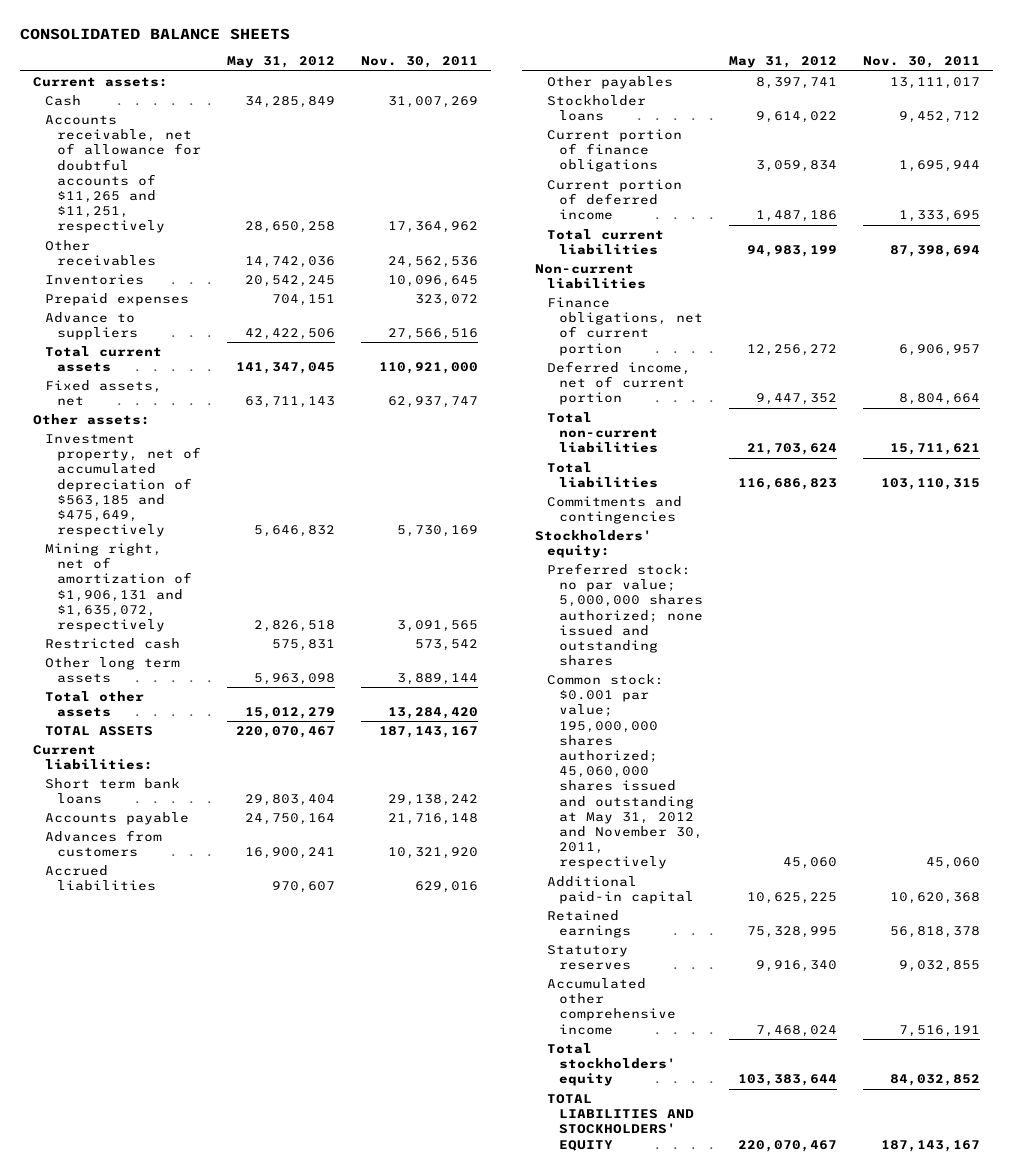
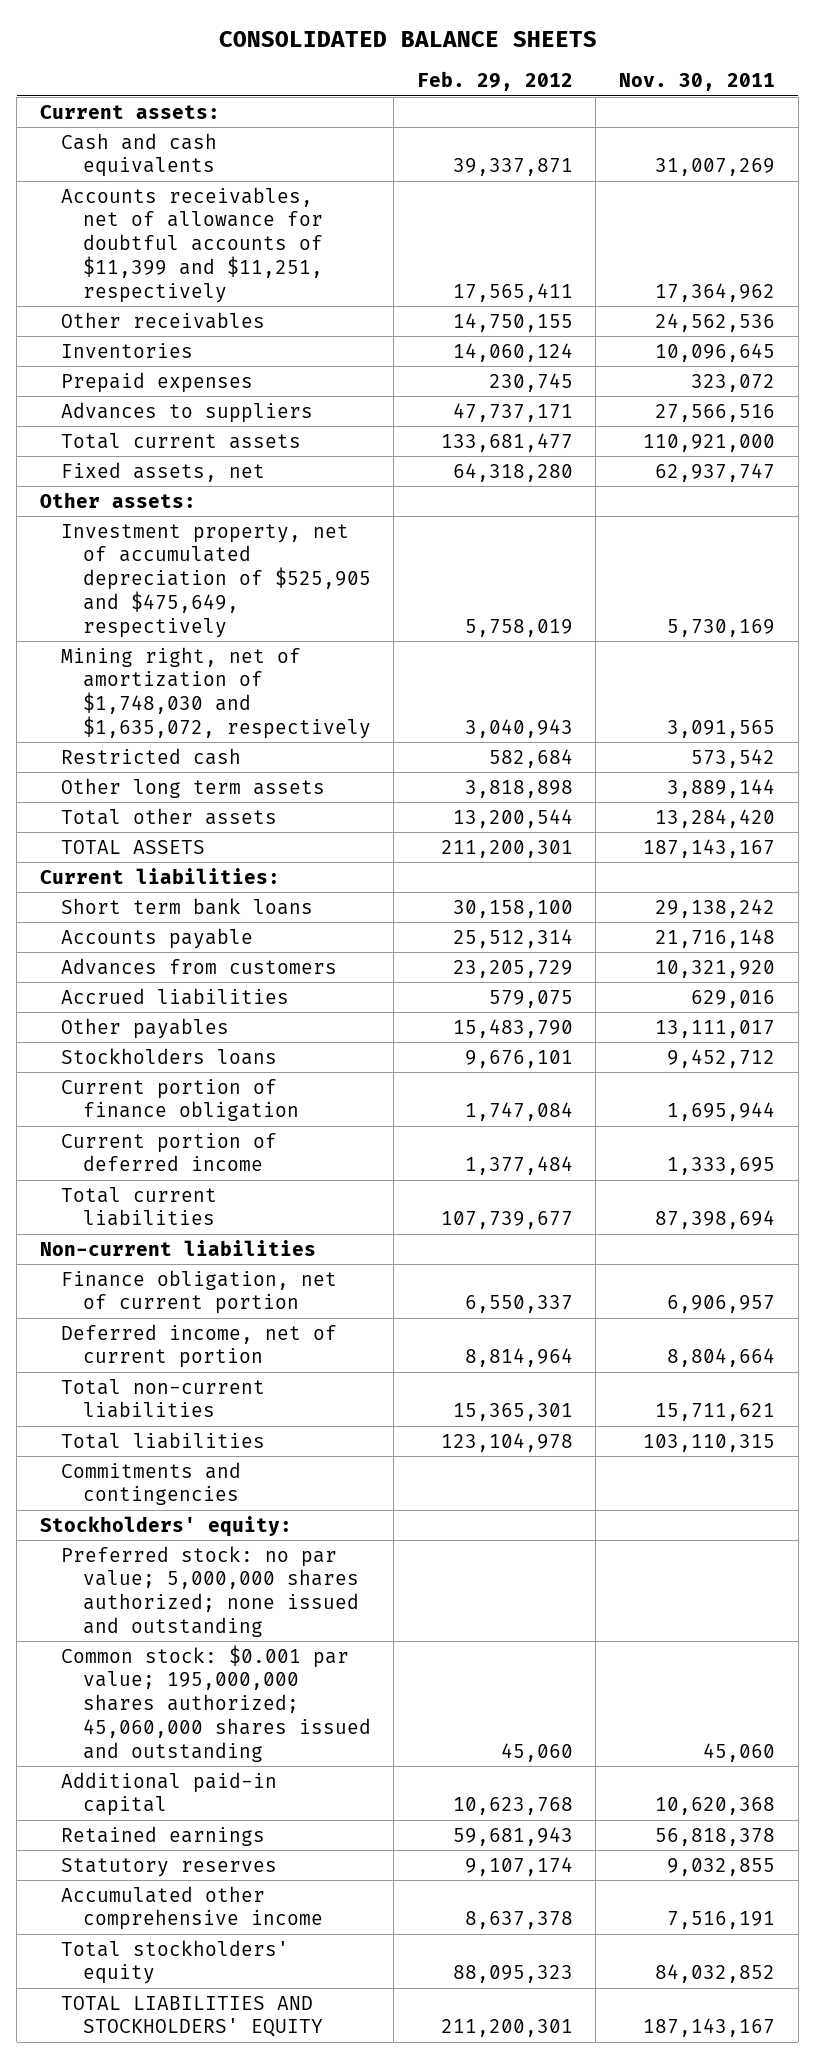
[226,56,335,69] May 31, 2012 -> none
none -> [416,71,573,92] Feb. 29, 2012
[44,94,81,106] Cash -> [61,132,218,178] Cash and cash equivalents
[44,114,201,234] Accounts receivable, net of allowance for doubtful accounts of $11,265 and $11,251, respectively -> [61,186,323,303] Accounts receivables, net of allowance for doubtful accounts of $11,399 and $11,251, respectively
[44,311,138,341] Advance to suppliers -> [61,401,314,423] Advances to suppliers
[44,433,201,538] Investment property, net of accumulated depreciation of $563,185 and $475,649, respectively -> [61,523,371,638] Investment property, net of accumulated depreciation of $525,905 and $475,649, respectively
[44,542,192,632] Mining right, net of amortization of $1,906,131 and $1,635,072, respectively -> [61,646,371,739] Mining right, net of amortization of $1,748,030 and $1,635,072, respectively
[547,94,647,122] Stockholder loans -> [61,1047,278,1065] Stockholders loans
[547,128,683,173] Current portion of finance obligations -> [61,1078,299,1122] Current portion of finance obligation
[547,296,704,356] Finance obligations, net of current portion -> [61,1269,338,1315] Finance obligation, net of current portion
[547,562,704,667] Preferred stock: no par value; 5,000,000 shares authorized; none issued and outstanding shares -> [61,1545,359,1637] Preferred stock: no par value; 5,000,000 shares authorized; none issued and outstanding
[547,673,704,870] Common stock: $0.001 par value; 195,000,000 shares authorized; 45,060,000 shares issued and outstanding at May 31, 2012 and November 30, 2011, respectively -> [61,1644,371,1762] Common stock: $0.001 par value; 195,000,000 shares authorized; 45,060,000 shares issued and outstanding

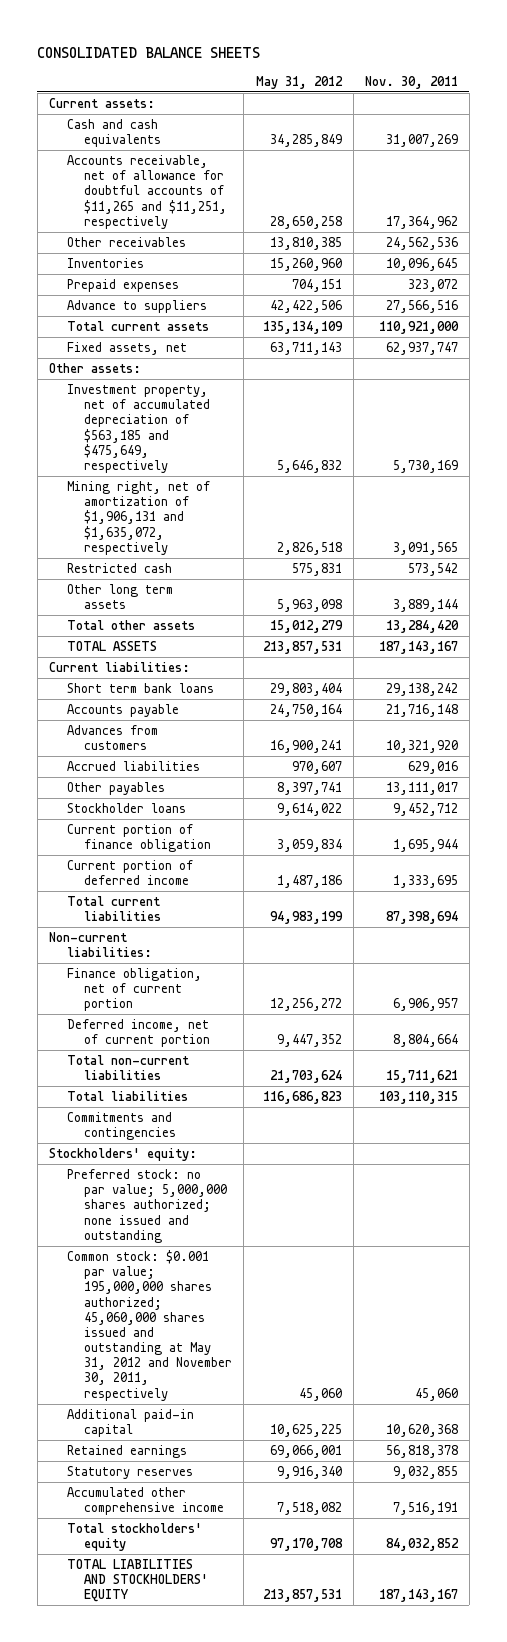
[416,71,573,92] Feb. 29, 2012 -> none
none -> [255,75,343,89] May 31, 2012
[61,186,323,303] Accounts receivables, net of allowance for doubtful accounts of $11,399 and $11,251, respectively -> [66,154,228,229] Accounts receivable, net of allowance for doubtful accounts of $11,265 and $11,251, respectively
[61,401,314,423] Advances to suppliers -> [66,299,207,313] Advance to suppliers
[61,523,371,638] Investment property, net of accumulated depreciation of $525,905 and $475,649, respectively -> [66,383,211,473] Investment property, net of accumulated depreciation of $563,185 and $475,649, respectively
[61,646,371,739] Mining right, net of amortization of $1,748,030 and $1,635,072, respectively -> [66,480,210,555] Mining right, net of amortization of $1,906,131 and $1,635,072, respectively
[61,1047,278,1065] Stockholders loans -> [66,802,186,813] Stockholder loans
[40,1239,317,1256] Non-current liabilities -> [48,931,152,958] Non-current liabilities:
[61,1644,371,1762] Common stock: $0.001 par value; 195,000,000 shares authorized; 45,060,000 shares issued and outstanding -> [66,1249,233,1401] Common stock: $0.001 par value; 195,000,000 shares authorized; 45,060,000 shares issued and outstanding at May 31, 2012 and November 30, 2011, respectively

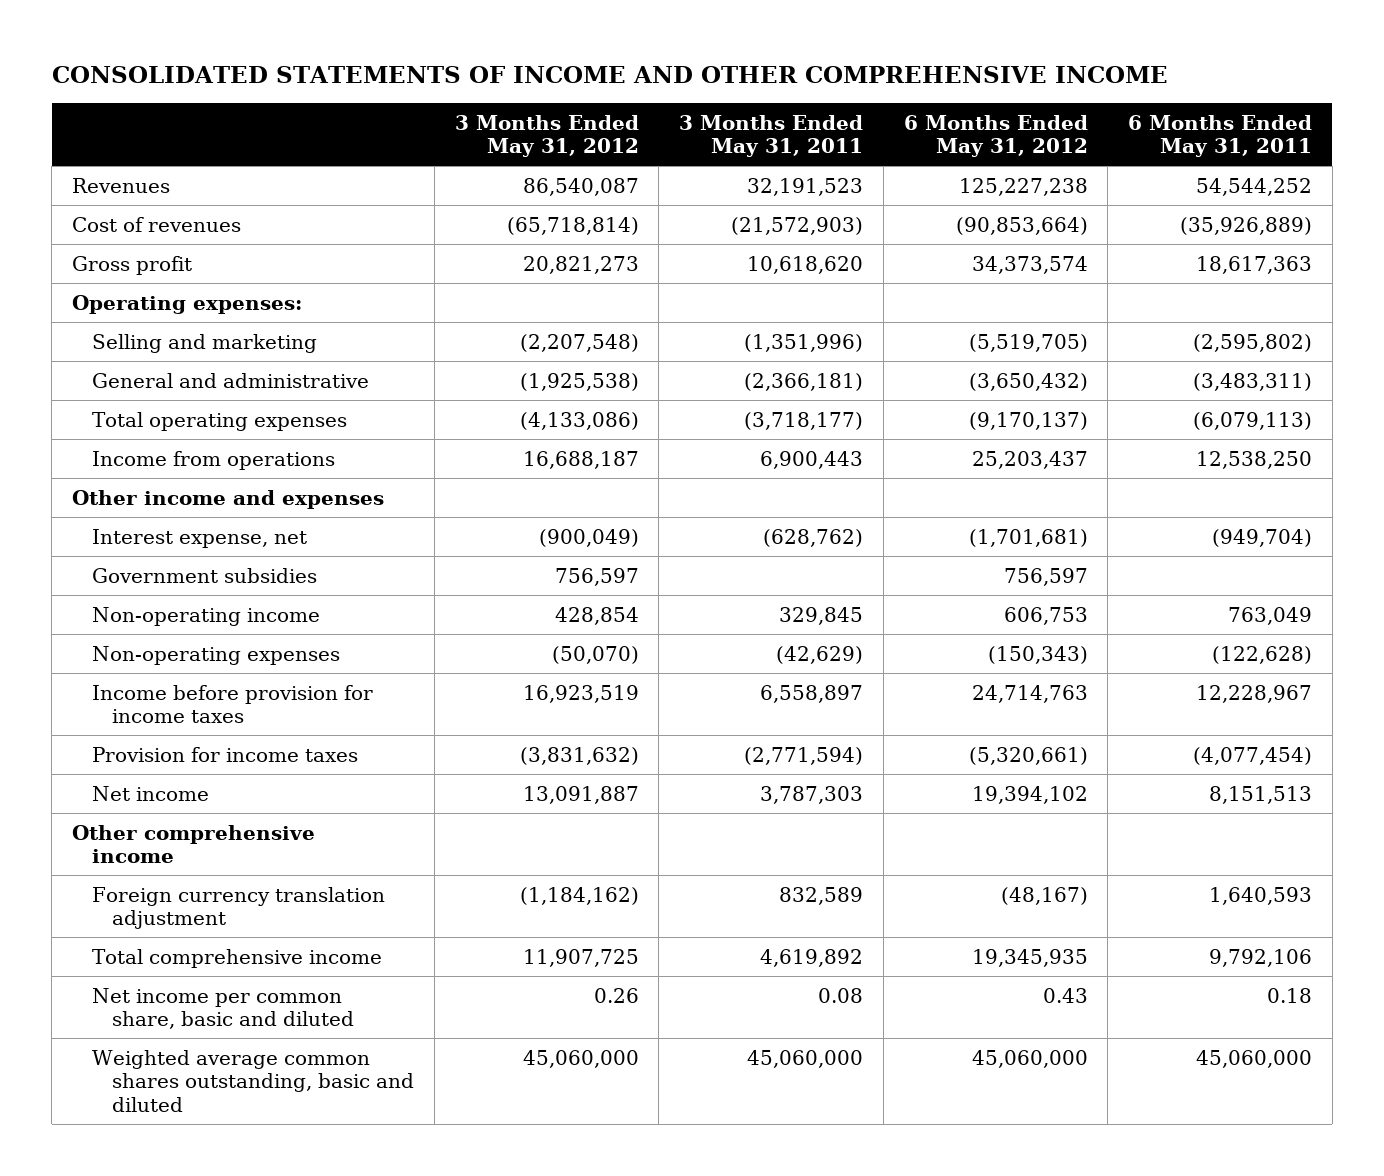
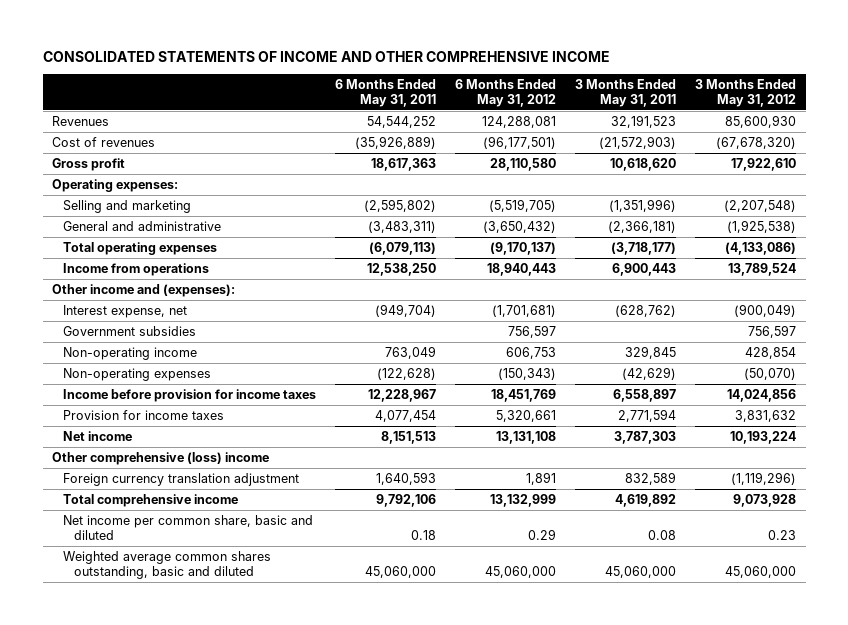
[522,177,639,196] 86,540,087 -> [725,114,797,128] 85,600,930
[958,177,1088,196] 125,227,238 -> [482,115,557,128] 124,288,081
[506,216,639,235] (65,718,814) -> [716,136,797,149] (67,678,320)
[955,216,1088,235] (90,853,664) -> [483,135,557,149] (96,177,501)
[522,255,639,274] 20,821,273 -> [731,157,797,171] 17,922,610
[971,255,1088,274] 34,373,574 -> [490,157,557,171] 28,110,580
[522,450,639,469] 16,688,187 -> [728,262,797,276] 13,789,524
[971,450,1088,469] 25,203,437 -> [487,262,557,276] 18,940,443
[72,489,385,509] Other income and expenses -> [52,283,236,297] Other income and (expenses):
[522,684,639,703] 16,923,519 -> [727,388,797,402] 14,024,856
[971,684,1088,703] 24,714,763 -> [491,388,557,402] 18,451,769
[519,746,639,765] (3,831,632) -> [735,409,797,422] 3,831,632
[744,746,864,765] (2,771,594) -> [618,408,677,422] 2,771,594
[968,746,1088,765] (5,320,661) -> [496,409,557,422] 5,320,661
[1192,746,1312,765] (4,077,454) -> [375,409,437,422] 4,077,454
[522,785,639,804] 13,091,887 -> [730,430,797,444] 10,193,224
[971,785,1088,804] 19,394,102 -> [496,430,557,444] 13,131,108
[72,824,316,864] Other comprehensive income -> [52,451,270,465] Other comprehensive (loss) income
[519,886,639,905] (1,184,162) -> [731,471,797,485] (1,119,296)
[1000,886,1088,905] (48,167) -> [526,471,557,485] 1,891
[522,948,639,967] 11,907,725 -> [733,493,797,507] 9,073,928
[971,948,1088,967] 19,345,935 -> [490,493,557,507] 13,132,999
[593,987,639,1003] 0.26 -> [768,529,797,540] 0.23
[1042,987,1088,1003] 0.43 -> [528,528,557,540] 0.29

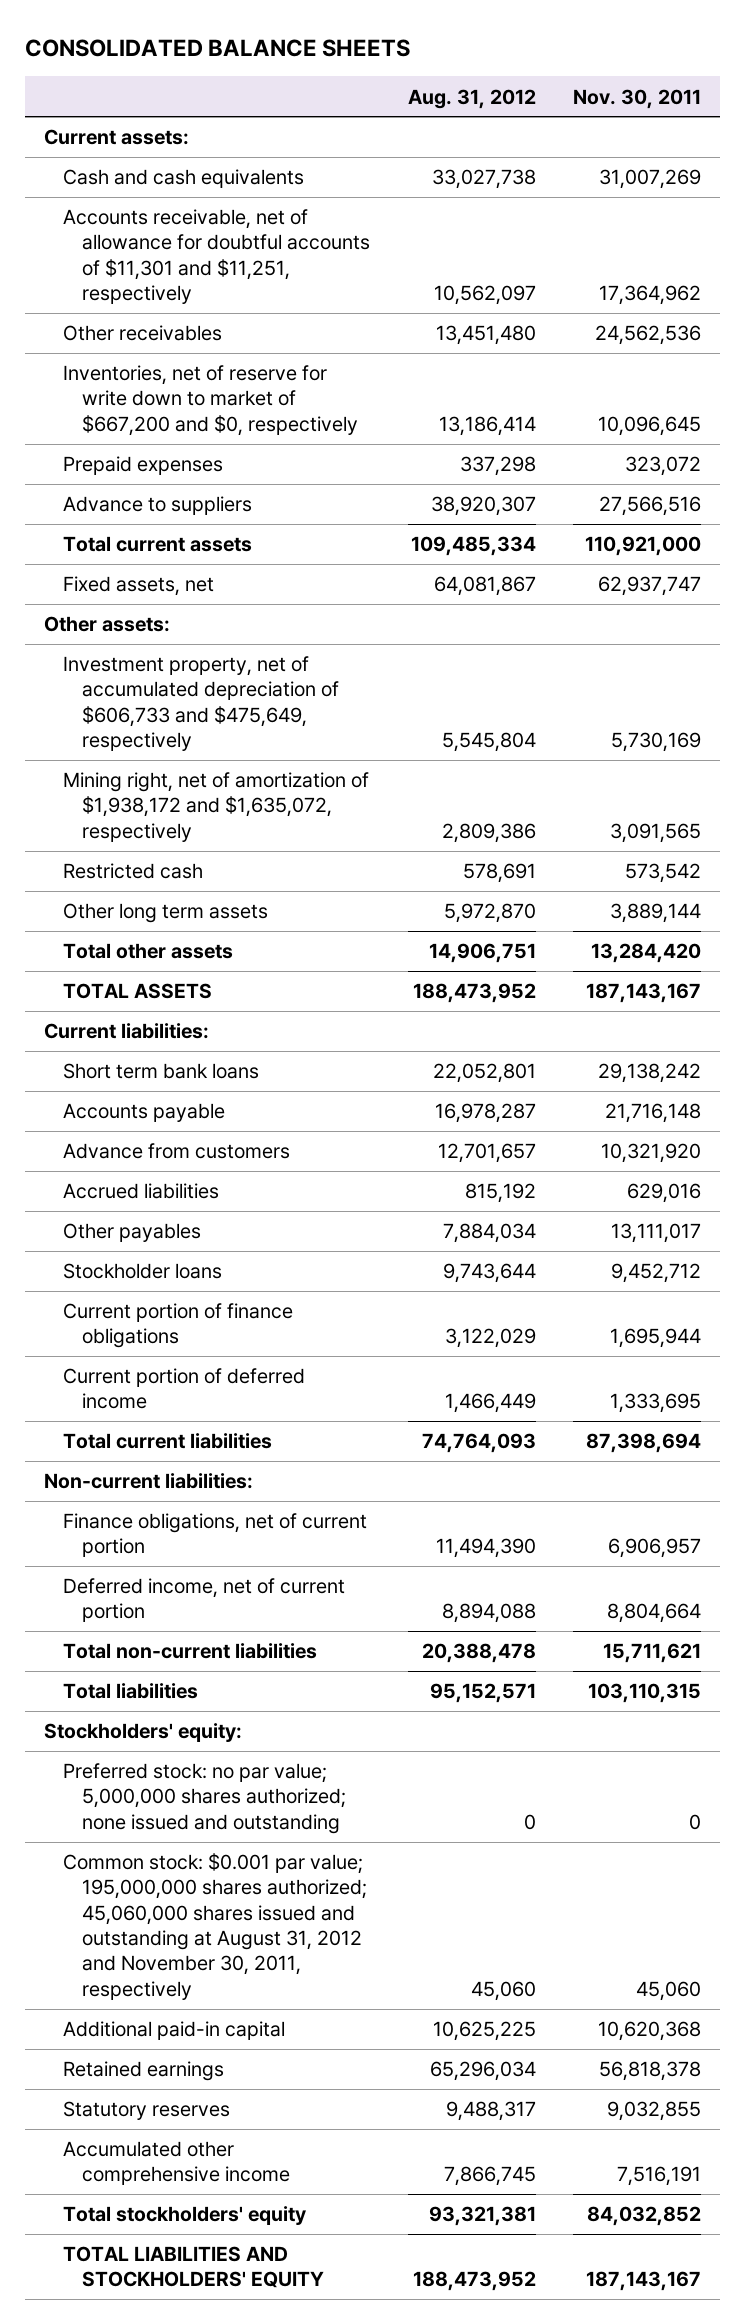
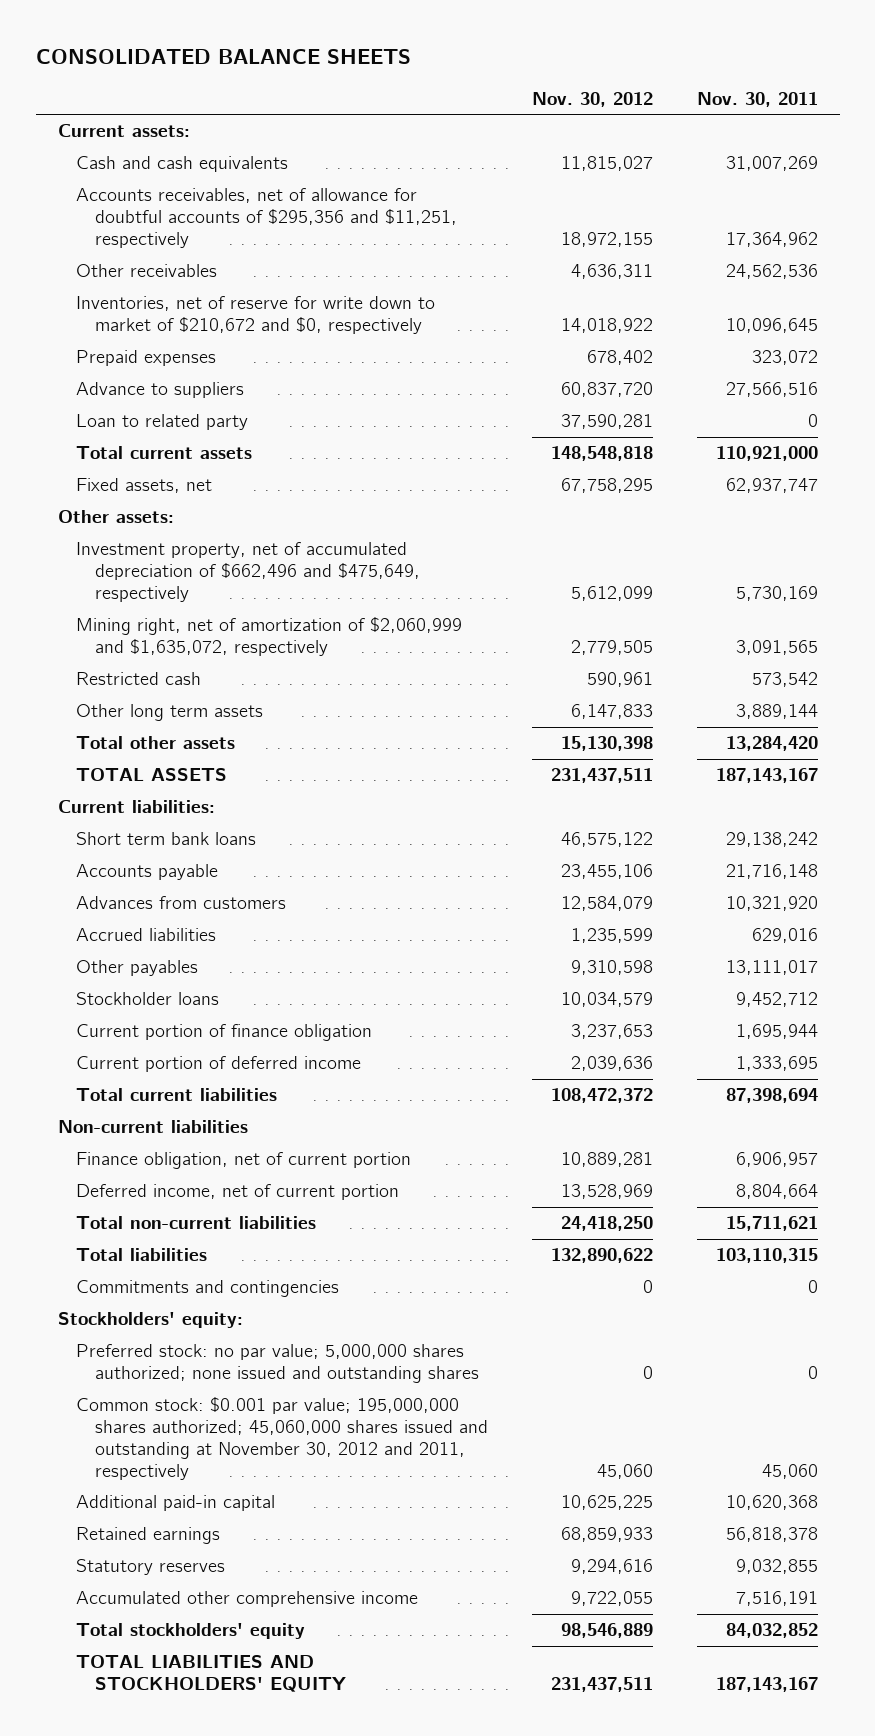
[407,88,536,109] Aug. 31, 2012 -> none
none -> [532,91,654,107] Nov. 30, 2012
[62,209,370,305] Accounts receivable, net of allowance for doubtful accounts of $11,301 and $11,251, respectively -> [76,188,458,249] Accounts receivables, net of allowance for doubtful accounts of $295,356 and $11,251, respectively
[62,365,358,436] Inventories, net of reserve for write down to market of $667,200 and $0, respectively -> [76,296,436,335] Inventories, net of reserve for write down to market of $210,672 and $0, respectively
none -> [76,414,249,431] Loan to related party
[62,656,339,752] Investment property, net of accumulated depreciation of $606,733 and $475,649, respectively -> [76,542,421,603] Investment property, net of accumulated depreciation of $662,496 and $475,649, respectively
[62,772,369,842] Mining right, net of amortization of $1,938,172 and $1,635,072, respectively -> [76,617,463,657] Mining right, net of amortization of $2,060,999 and $1,635,072, respectively
[62,1143,290,1160] Advance from customers -> [76,896,287,910] Advances from customers
[62,1303,293,1349] Current portion of finance obligations -> [76,1024,373,1042] Current portion of finance obligation
[44,1473,254,1490] Non-current liabilities: -> [57,1120,248,1134] Non-current liabilities
[62,1513,367,1558] Finance obligations, net of current portion -> [76,1152,412,1170] Finance obligation, net of current portion
none -> [76,1280,340,1298] Commitments and contingencies
[62,1763,346,1834] Preferred stock: no par value; 5,000,000 shares authorized; none issued and outstanding -> [76,1344,480,1384] Preferred stock: no par value; 5,000,000 shares authorized; none issued and outstanding shares
[62,1853,367,2000] Common stock: $0.001 par value; 195,000,000 shares authorized; 45,060,000 shares issued and outstanding at August 31, 2012 and November 30, 2011, respectively -> [76,1397,489,1480] Common stock: $0.001 par value; 195,000,000 shares authorized; 45,060,000 shares issued and outstanding at November 30, 2012 and 2011, respectively

